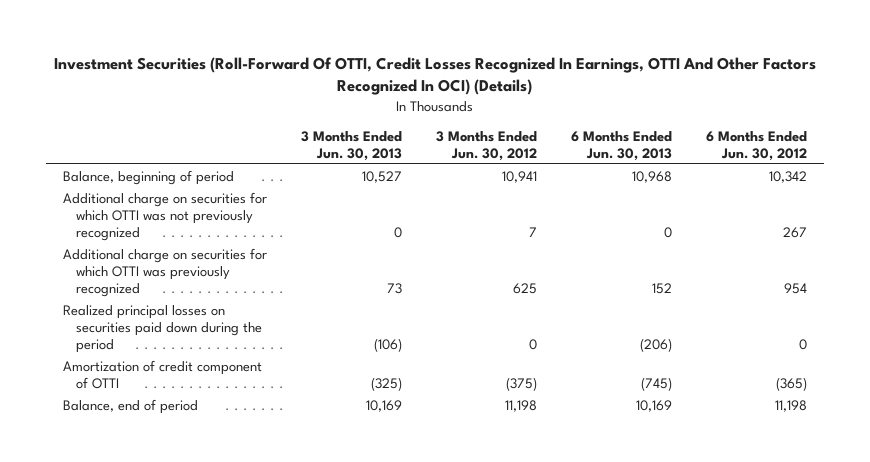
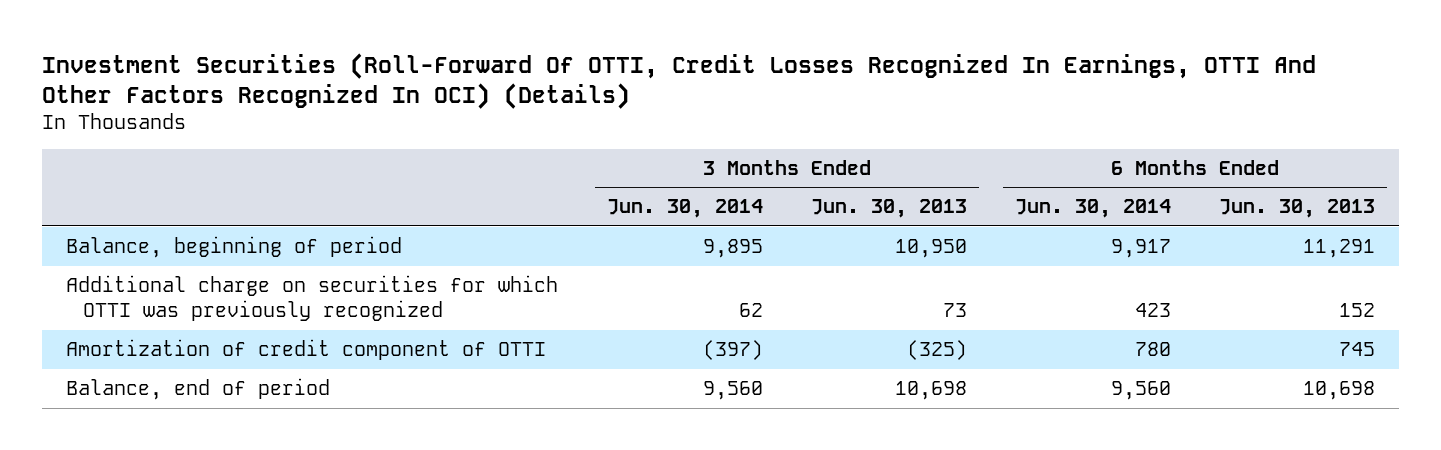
[436,130,538,161] 3 Months Ended Jun. 30, 2012 -> none
[705,130,807,161] 6 Months Ended Jun. 30, 2012 -> none
none -> [606,199,763,219] Jun. 30, 2014
none -> [1014,199,1171,219] Jun. 30, 2014
[63,191,268,241] Additional charge on securities for which OTTI was not previously recognized -> none
[362,170,403,183] 10,527 -> [894,239,967,259] 10,950
[631,170,672,183] 10,968 -> [1302,239,1375,259] 11,291
[63,304,262,353] Realized principal losses on securities paid down during the period -> none
[640,376,672,391] (745) -> [1338,342,1375,357] 745
[366,399,403,412] 10,169 -> [894,381,967,401] 10,698
[635,399,672,412] 10,169 -> [1302,381,1375,401] 10,698

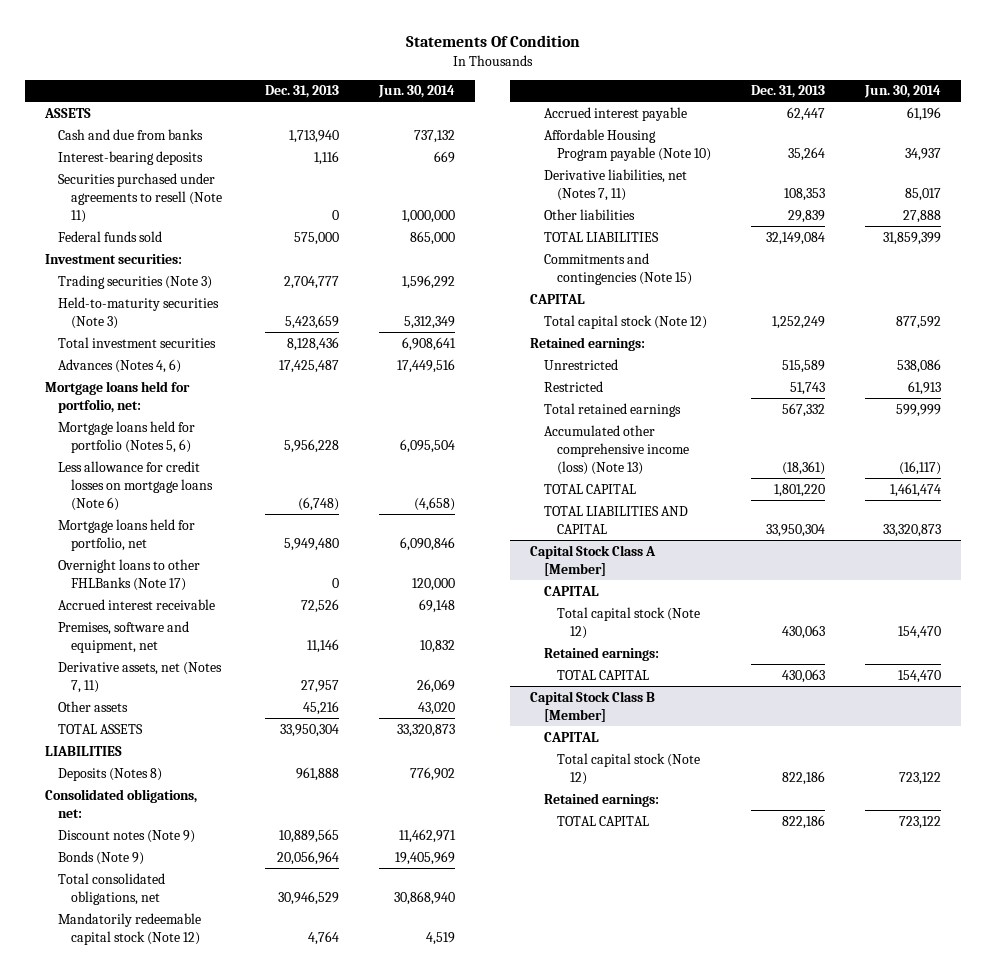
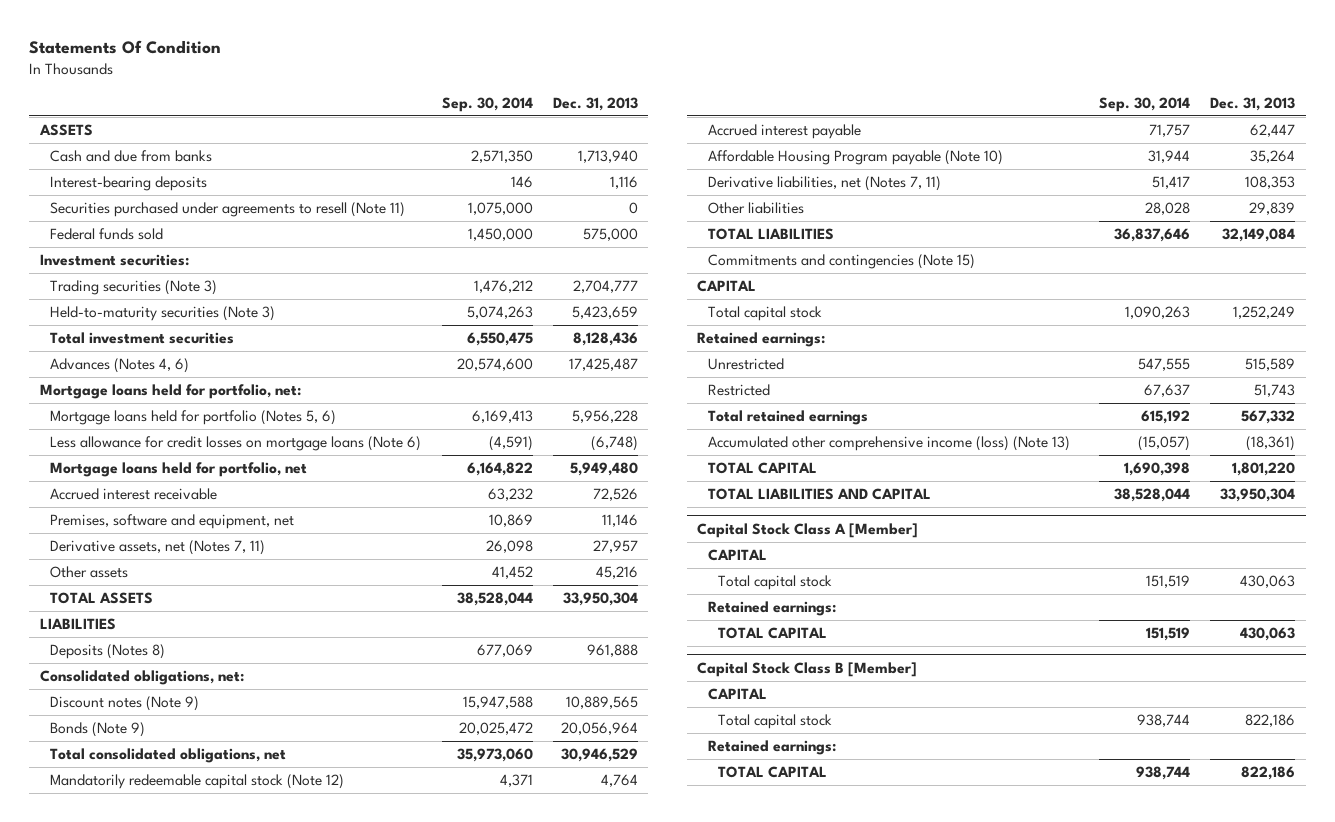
[378,85,456,99] Jun. 30, 2014 -> none
none -> [441,96,533,112] Sep. 30, 2014
[58,558,201,591] Overnight loans to other FHLBanks (Note 17) -> none
[543,314,707,329] Total capital stock (Note 12) -> [707,306,822,322] Total capital stock
[556,606,700,639] Total capital stock (Note 12) -> [718,575,833,591] Total capital stock
[556,752,700,785] Total capital stock (Note 12) -> [718,714,833,730] Total capital stock

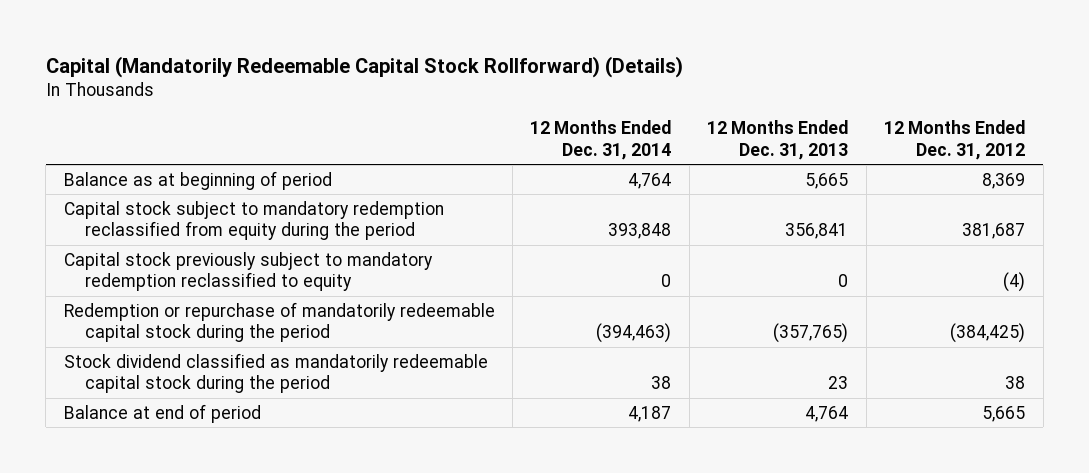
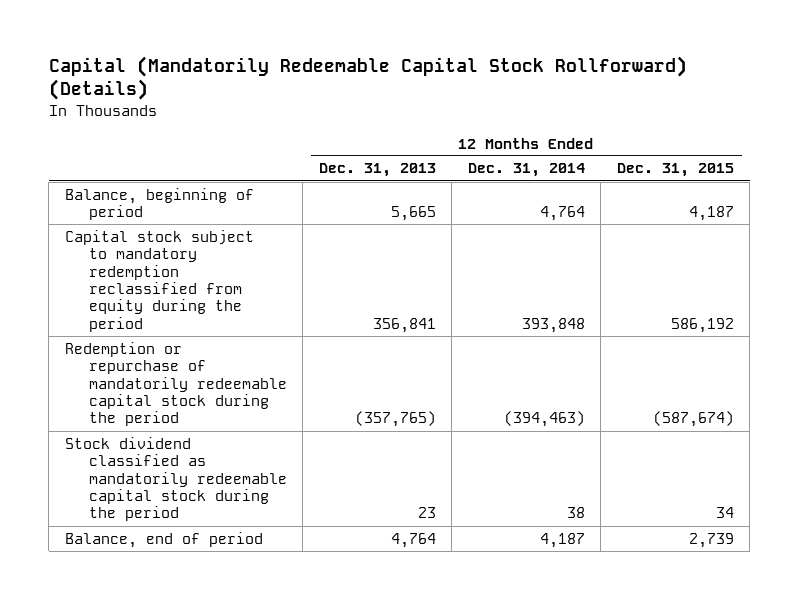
[884,120,1026,160] 12 Months Ended Dec. 31, 2012 -> none
none -> [616,163,734,178] Dec. 31, 2015
[63,170,332,190] Balance as at beginning of period -> [64,187,254,221] Balance, beginning of period
[63,251,433,292] Capital stock previously subject to mandatory redemption reclassified to equity -> none
[63,403,261,423] Balance at end of period -> [64,531,263,548] Balance, end of period

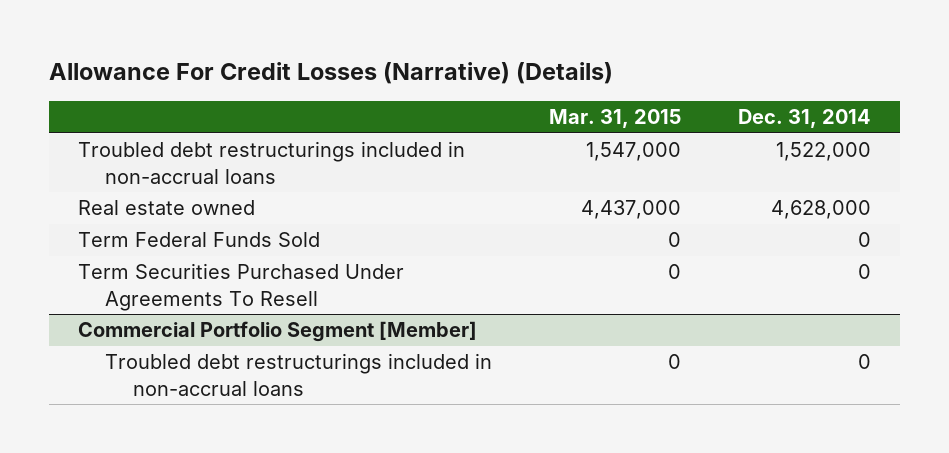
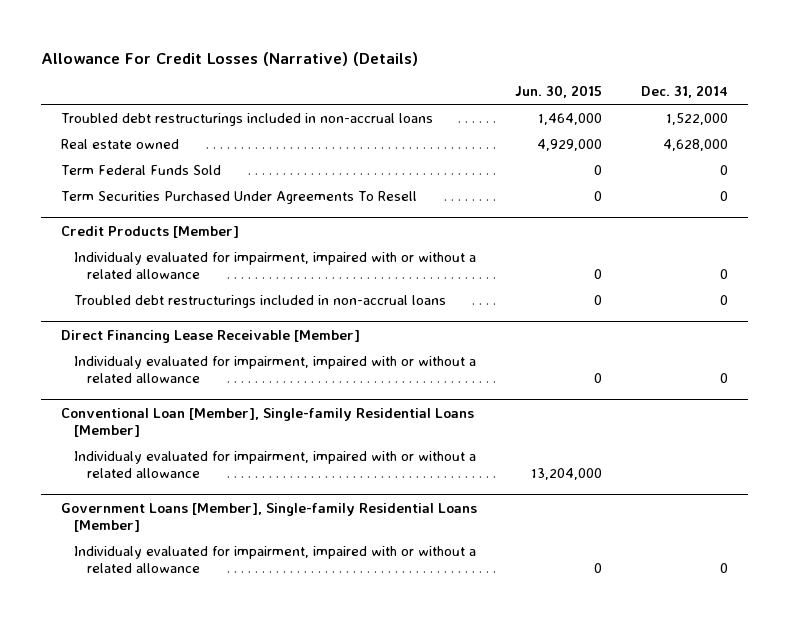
[549,109,682,129] Mar. 31, 2015 -> none
none -> [515,85,603,99] Jun. 30, 2015
[77,321,477,343] Commercial Portfolio Segment [Member] -> [60,225,239,238] Credit Products [Member]
none -> [73,251,476,280] Individualy evaluated for impairment, impaired with or without a related allowance
none -> [60,329,360,343] Direct Financing Lease Receivable [Member]
none -> [73,355,476,384] Individualy evaluated for impairment, impaired with or without a related allowance
none -> [60,407,474,437] Conventional Loan [Member], Single-family Residential Loans [Member]
none -> [73,450,476,479] Individualy evaluated for impairment, impaired with or without a related allowance
none -> [60,502,477,532] Government Loans [Member], Single-family Residential Loans [Member]
none -> [73,545,476,574] Individualy evaluated for impairment, impaired with or without a related allowance

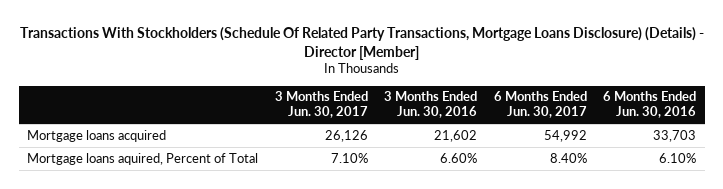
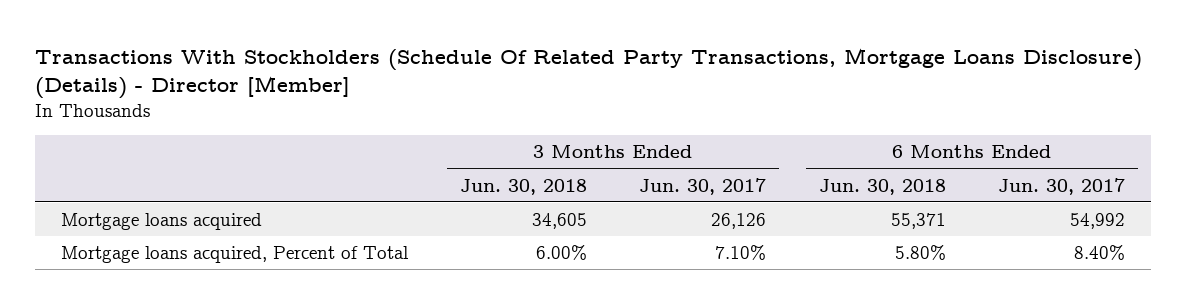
[384,91,478,119] 3 Months Ended Jun. 30, 2016 -> none
[603,91,697,119] 6 Months Ended Jun. 30, 2016 -> none
none -> [460,178,588,195] Jun. 30, 2018
none -> [818,178,946,195] Jun. 30, 2018
[26,152,258,165] Mortgage loans aquired, Percent of Total -> [61,245,410,263] Mortgage loans acquired, Percent of Total

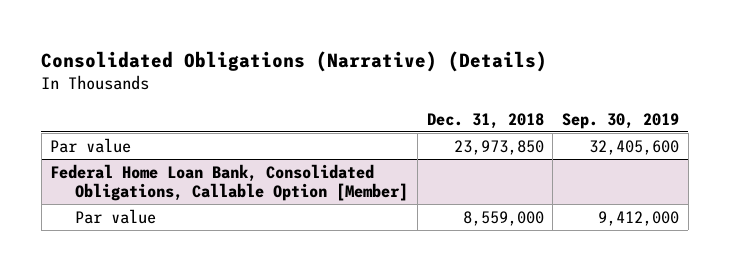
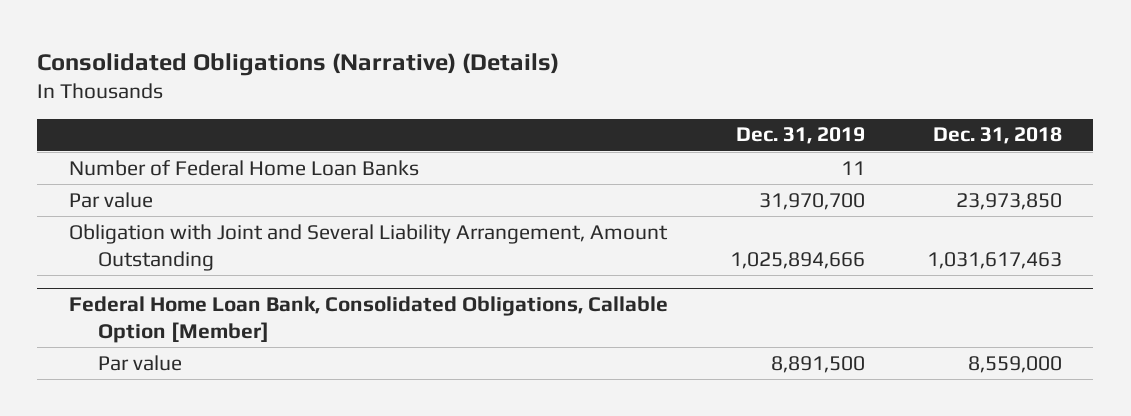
[562,112,680,129] Sep. 30, 2019 -> none
none -> [735,127,865,145] Dec. 31, 2019
none -> [68,159,419,176] Number of Federal Home Loan Banks
none -> [68,223,668,271] Obligation with Joint and Several Liability Arrangement, Amount Outstanding

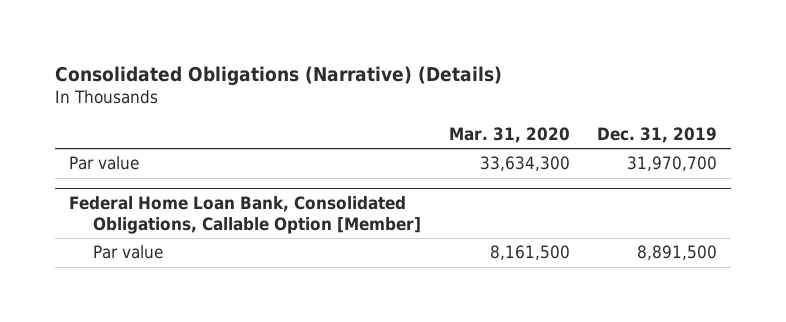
[933,127,1063,145] Dec. 31, 2018 -> none
none -> [448,126,570,143] Mar. 31, 2020
[68,159,419,176] Number of Federal Home Loan Banks -> none
[68,223,668,271] Obligation with Joint and Several Liability Arrangement, Amount Outstanding -> none

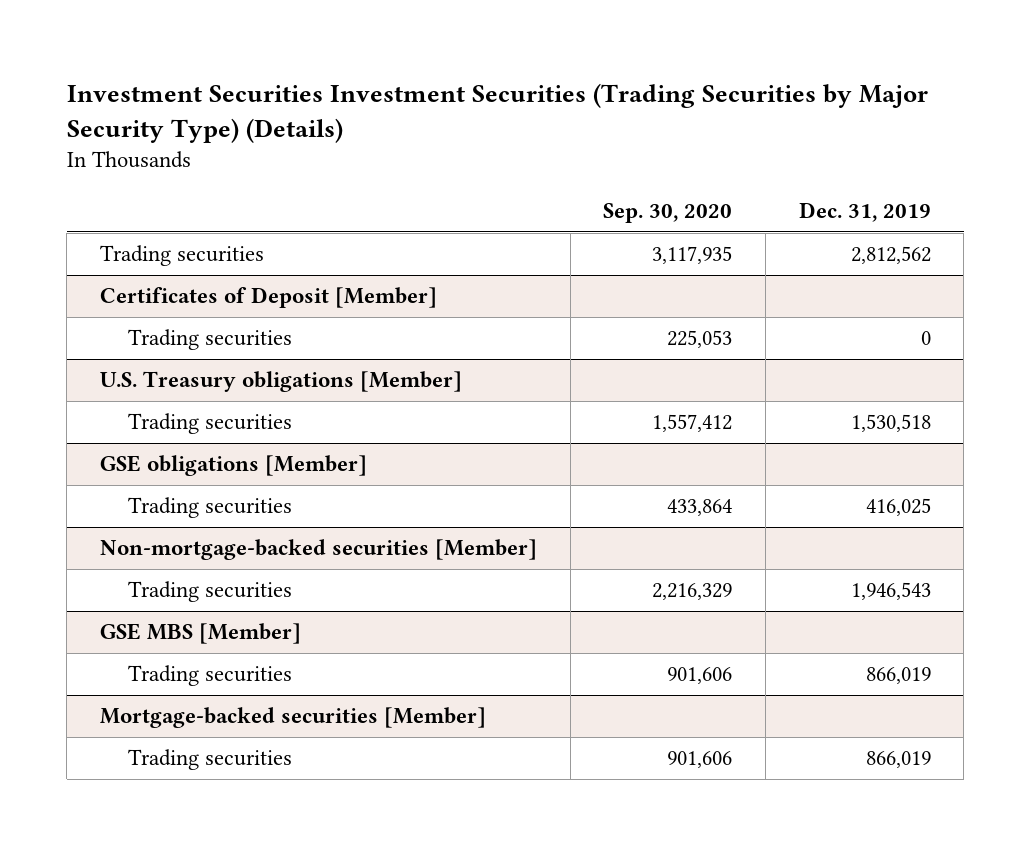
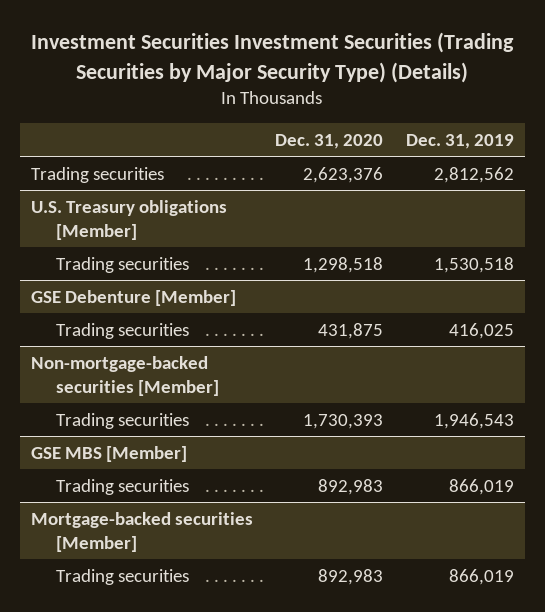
[603,202,733,223] Sep. 30, 2020 -> none
none -> [275,133,384,149] Dec. 31, 2020
[100,287,438,309] Certificates of Deposit [Member] -> none
[127,329,292,351] Trading securities -> none
[100,455,368,477] GSE obligations [Member] -> [31,289,237,306] GSE Debenture [Member]

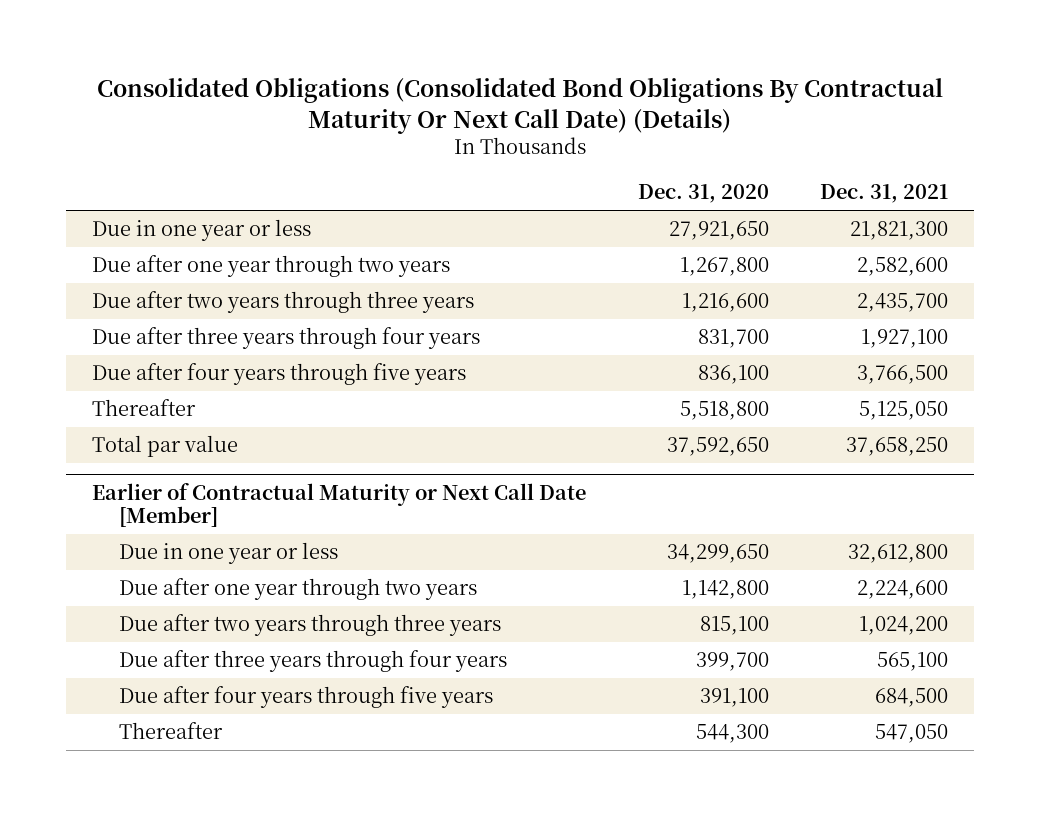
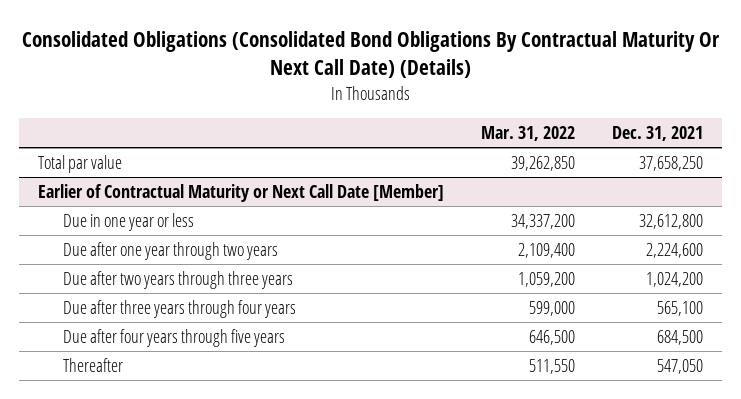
[637,184,769,204] Dec. 31, 2020 -> none
none -> [481,125,576,141] Mar. 31, 2022
[91,219,311,242] Due in one year or less -> none
[91,255,450,278] Due after one year through two years -> none
[91,291,474,314] Due after two years through three years -> none
[91,327,480,350] Due after three years through four years -> none
[91,363,466,386] Due after four years through five years -> none
[91,399,196,417] Thereafter -> none

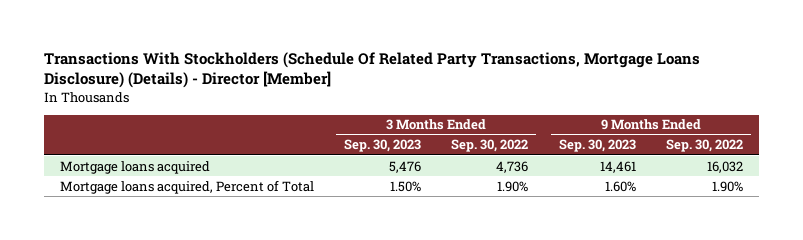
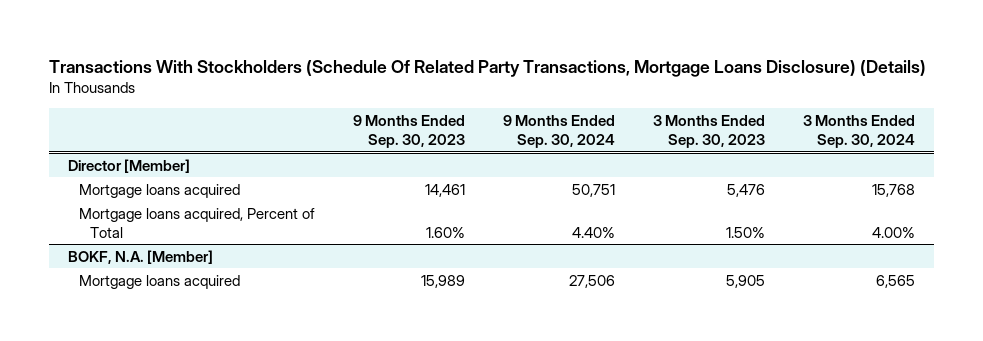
[44,52,701,89] Transactions With Stockholders (Schedule Of Related Party Transactions, Mortgage Loans Disclosure) (Details) - Director [Member] -> [49,59,927,77] Transactions With Stockholders (Schedule Of Related Party Transactions, Mortgage Loans Disclosure) (Details)
[451,139,529,153] Sep. 30, 2022 -> none
[666,139,744,153] Sep. 30, 2022 -> none
none -> [502,115,615,149] 9 Months Ended Sep. 30, 2024
none -> [802,115,915,149] 3 Months Ended Sep. 30, 2024
none -> [68,158,191,173] Director [Member]
none -> [68,249,214,264] BOKF, N.A. [Member]
none -> [79,274,241,289] Mortgage loans acquired

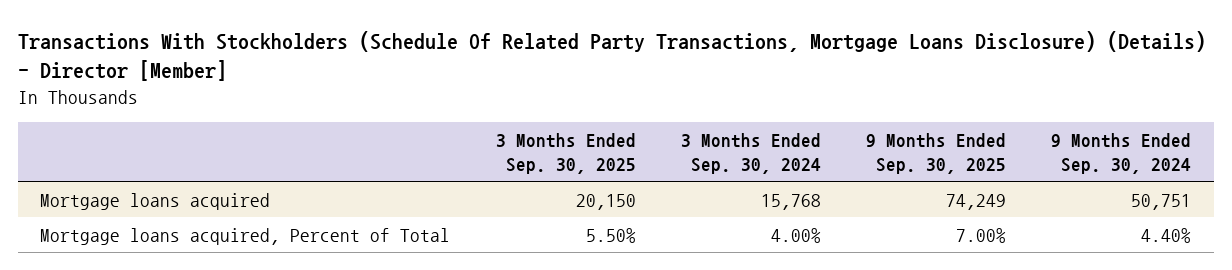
[49,59,927,77] Transactions With Stockholders (Schedule Of Related Party Transactions, Mortgage Loans Disclosure) (Details) -> [17,30,1206,82] Transactions With Stockholders (Schedule Of Related Party Transactions, Mortgage Loans Disclosure) (Details) - Director [Member]
[353,115,466,149] 9 Months Ended Sep. 30, 2023 -> none
[652,115,765,149] 3 Months Ended Sep. 30, 2023 -> none
none -> [495,133,636,175] 3 Months Ended Sep. 30, 2025
none -> [865,133,1006,175] 9 Months Ended Sep. 30, 2025
[68,158,191,173] Director [Member] -> none
[68,249,214,264] BOKF, N.A. [Member] -> none
[79,274,241,289] Mortgage loans acquired -> none

